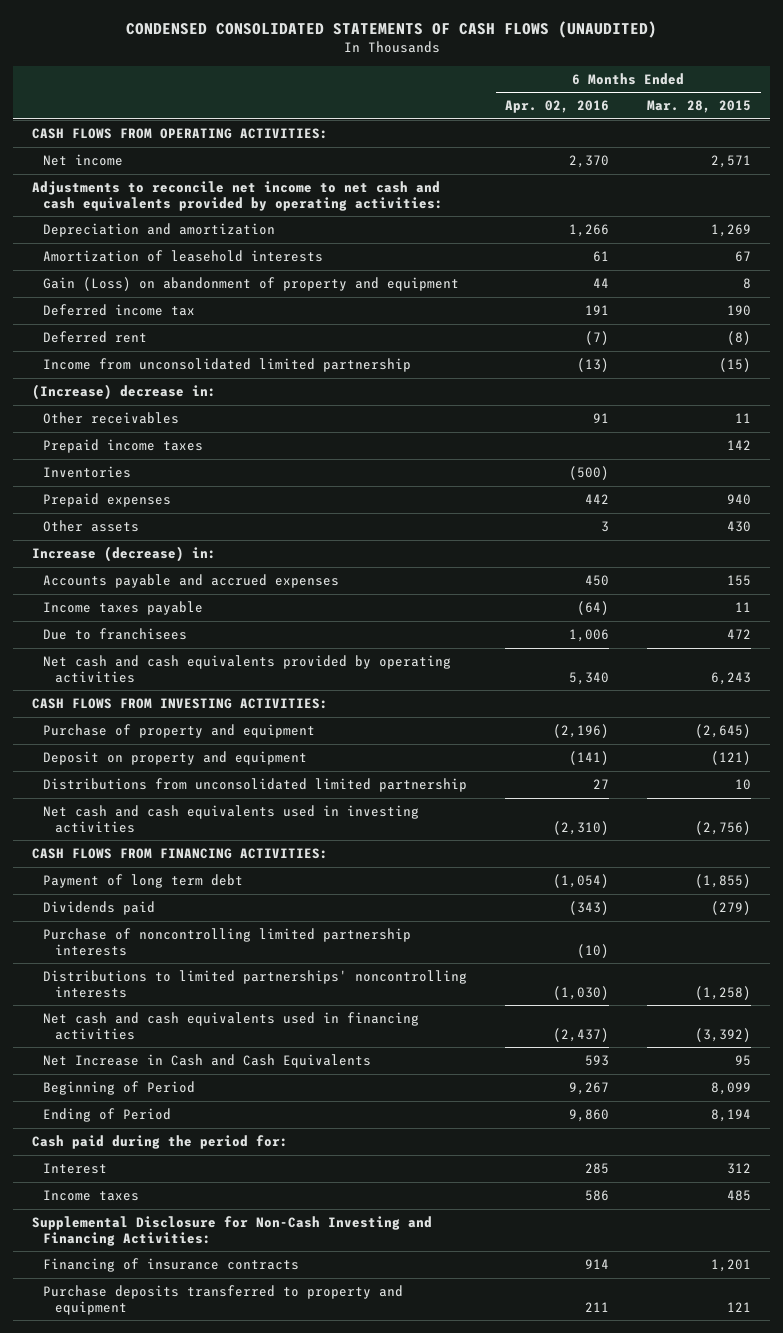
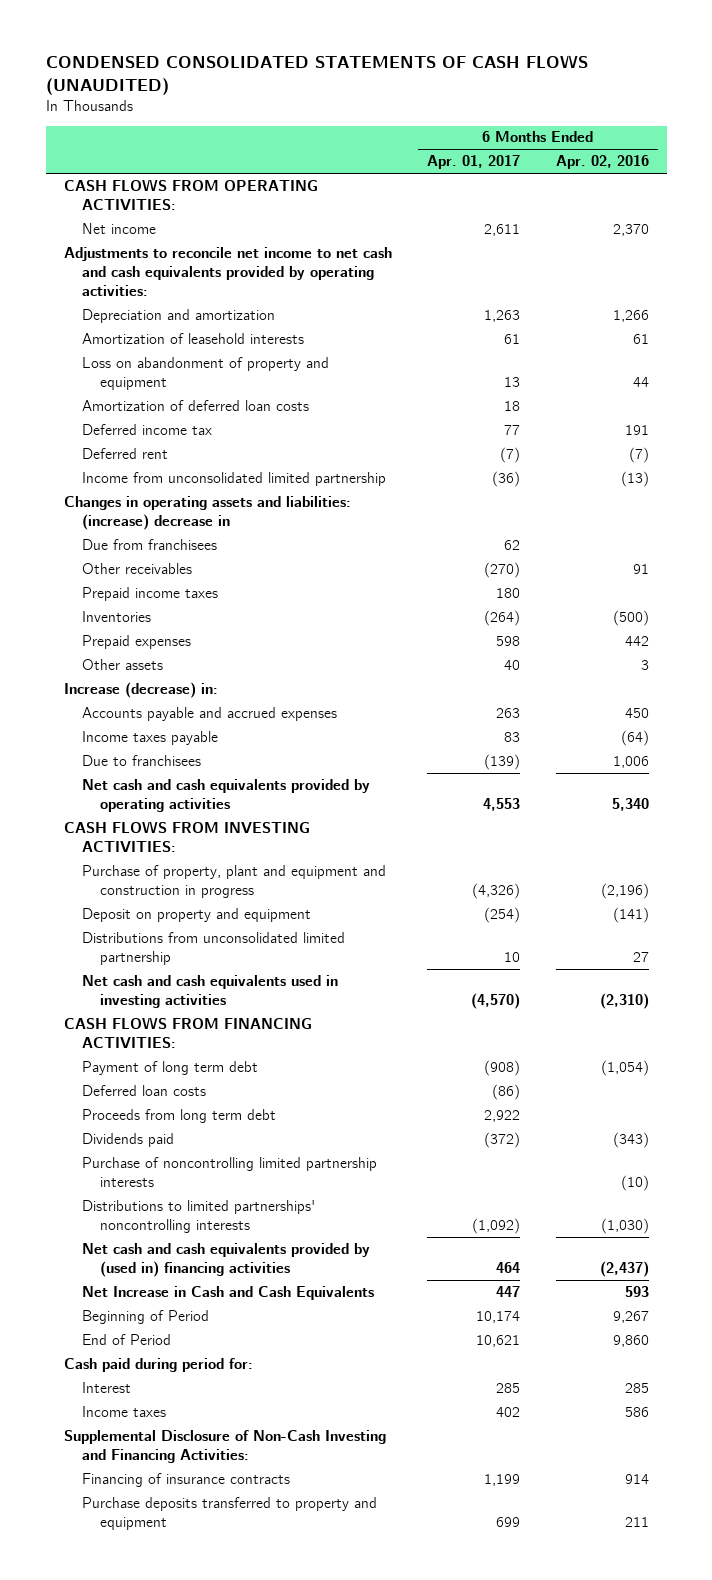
[647,100,752,114] Mar. 28, 2015 -> none
none -> [427,155,521,170] Apr. 01, 2017
[43,277,460,292] Gain (Loss) on abandonment of property and equipment -> [81,356,329,390] Loss on abandonment of property and equipment
none -> [81,399,309,411] Amortization of deferred loan costs
[31,384,216,401] (Increase) decrease in: -> none
none -> [63,495,351,530] Changes in operating assets and liabilities: (increase) decrease in
none -> [81,538,217,550] Due from franchisees
[43,724,316,739] Purchase of property and equipment -> [81,864,386,898] Purchase of property, plant and equipment and construction in progress
none -> [81,1084,206,1096] Deferred loan costs
none -> [81,1108,276,1123] Proceeds from long term debt
[43,1012,420,1040] Net cash and cash equivalents used in financing activities -> [81,1242,370,1277] Net cash and cash equivalents provided by (used in) financing activities
[43,1108,172,1123] Ending of Period -> [81,1333,171,1345] End of Period
[31,1135,288,1150] Cash paid during the period for: -> [63,1357,253,1372] Cash paid during period for:
[31,1216,432,1246] Supplemental Disclosure for Non-Cash Investing and Financing Activities: -> [63,1429,386,1463] Supplemental Disclosure of Non-Cash Investing and Financing Activities:

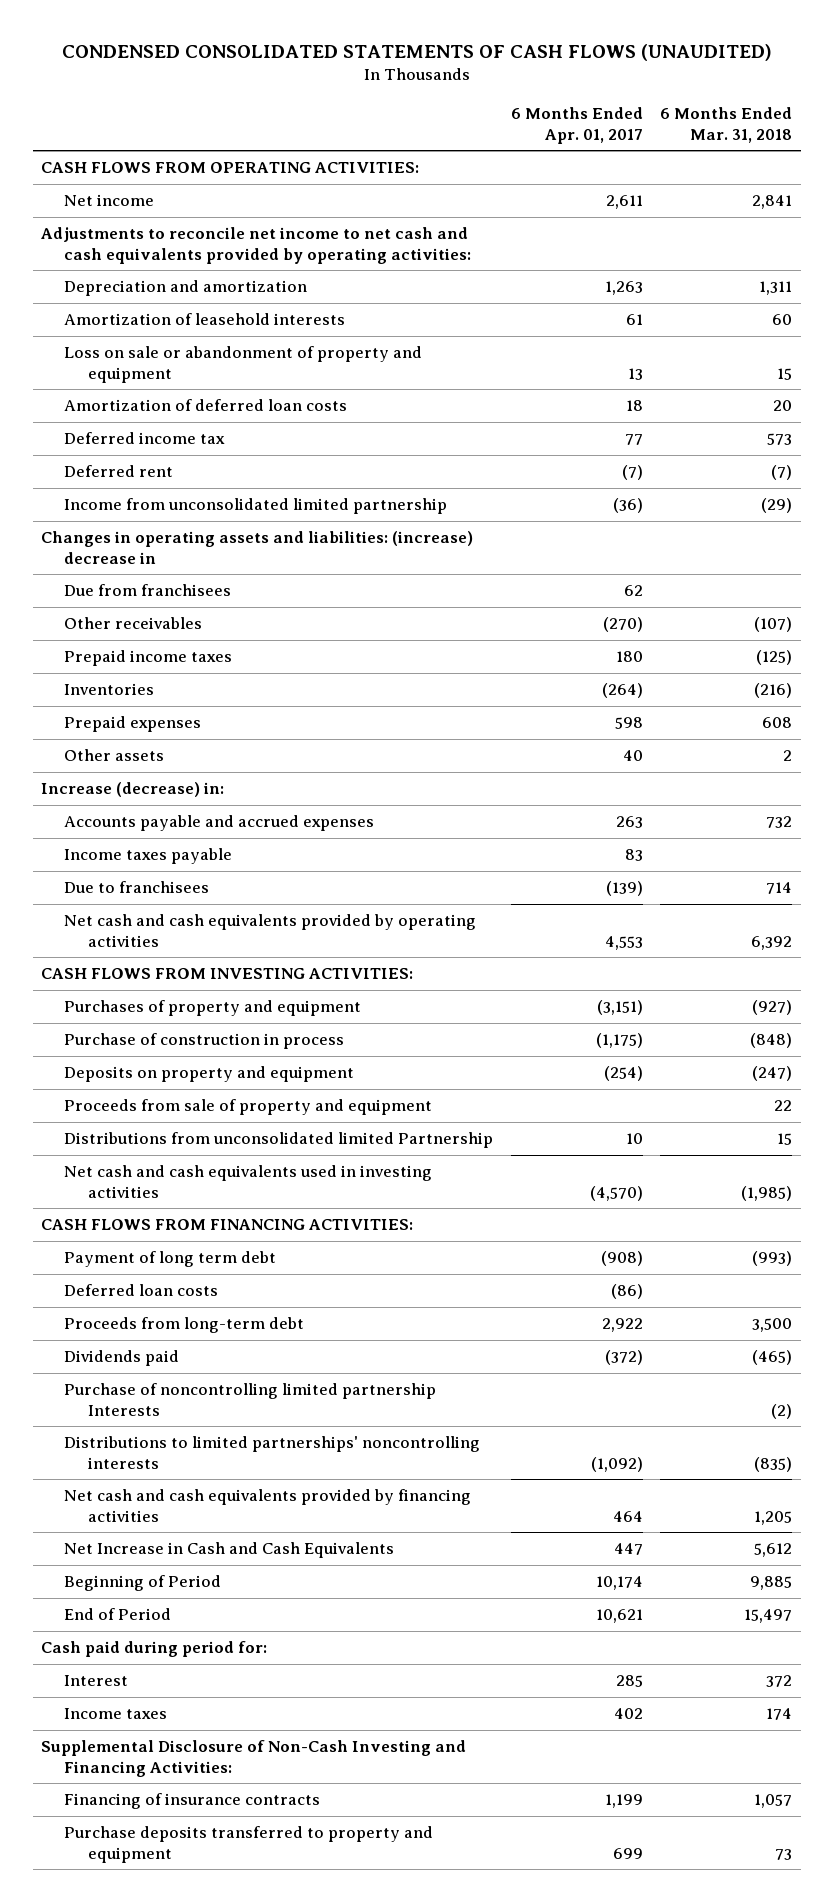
[555,155,649,170] Apr. 02, 2016 -> none
none -> [659,106,792,143] 6 Months Ended Mar. 31, 2018
[81,356,329,390] Loss on abandonment of property and equipment -> [64,345,423,383] Loss on sale or abandonment of property and equipment
[81,864,386,898] Purchase of property, plant and equipment and construction in progress -> none
none -> [64,999,362,1016] Purchases of property and equipment
none -> [64,1032,345,1049] Purchase of construction in process
[81,907,311,922] Deposit on property and equipment -> [64,1065,355,1082] Deposits on property and equipment
none -> [64,1098,433,1115] Proceeds from sale of property and equipment
[81,931,345,965] Distributions from unconsolidated limited partnership -> [64,1131,494,1148] Distributions from unconsolidated limited Partnership
[81,1108,276,1123] Proceeds from long term debt -> [64,1316,305,1333] Proceeds from long-term debt
[81,1156,377,1187] Purchase of noncontrolling limited partnership interests -> [64,1382,437,1416] Purchase of noncontrolling limited partnership Interests
[81,1242,370,1277] Net cash and cash equivalents provided by (used in) financing activities -> [64,1488,472,1522] Net cash and cash equivalents provided by financing activities

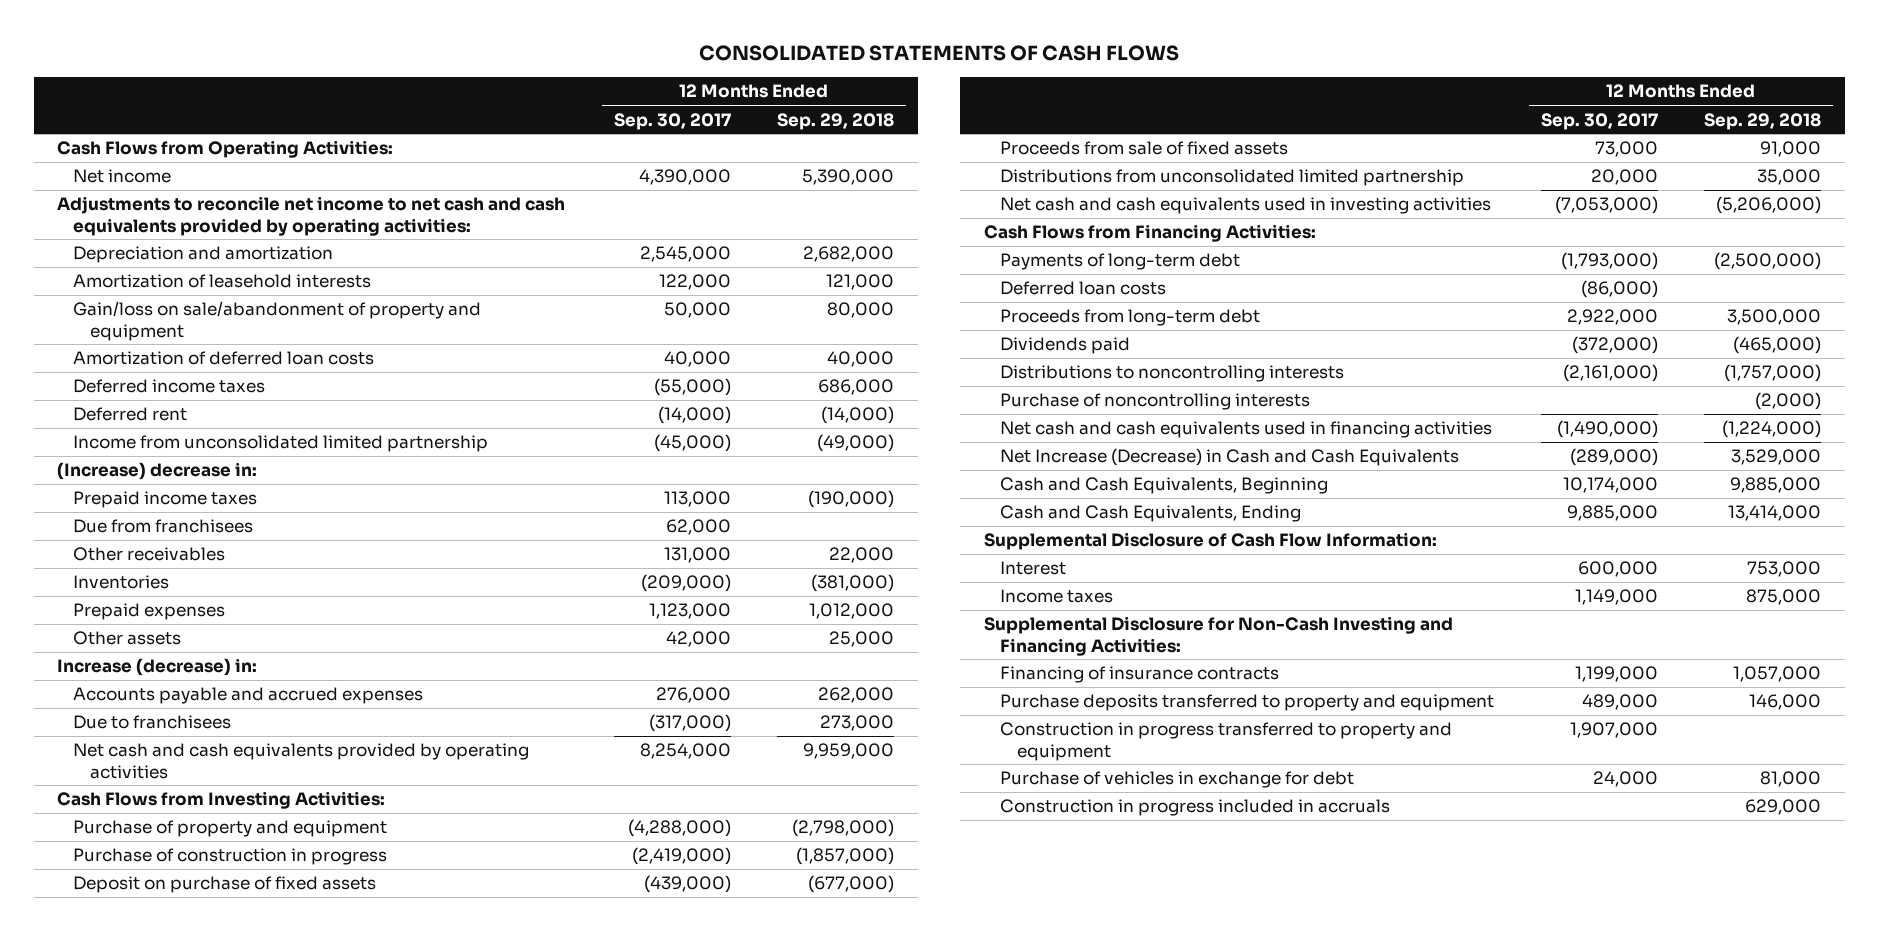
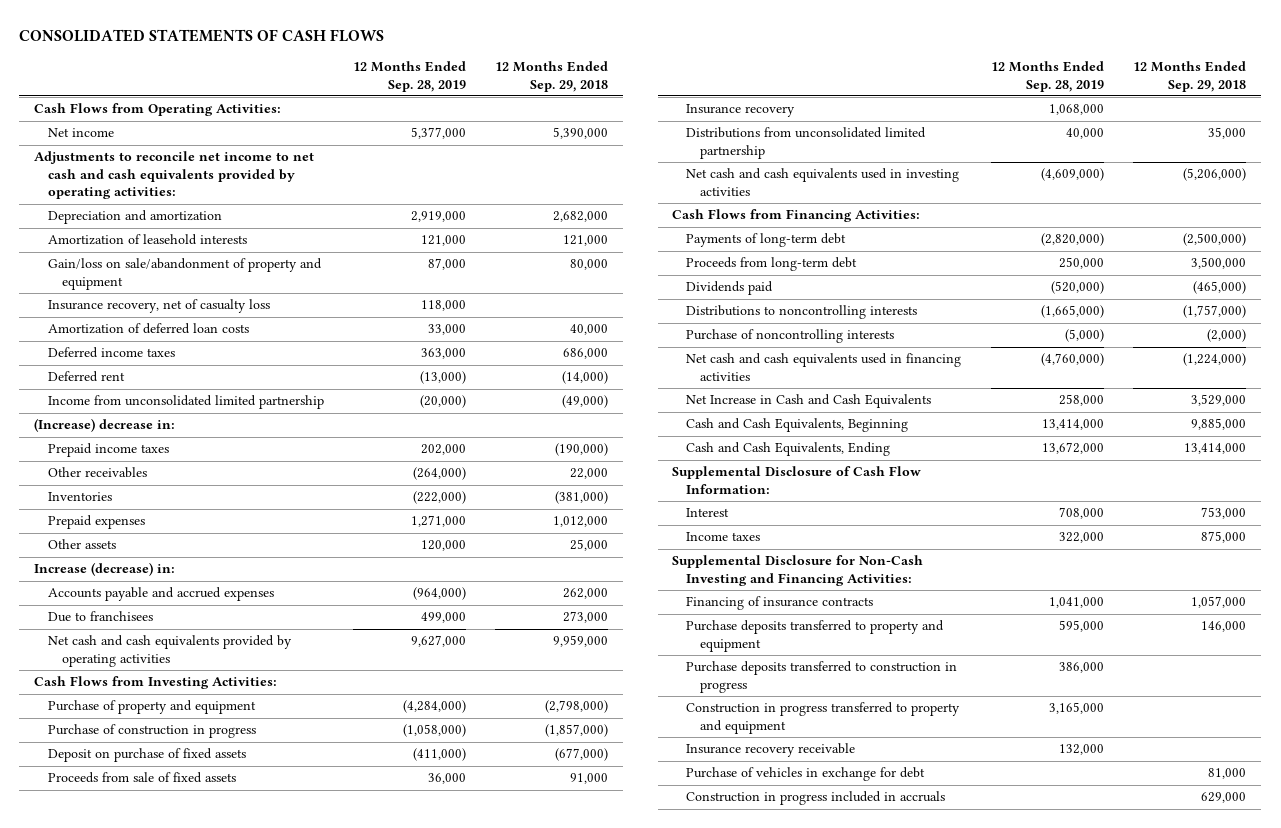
[613,112,731,130] Sep. 30, 2017 -> none
none -> [353,61,467,92] 12 Months Ended Sep. 28, 2019
none -> [47,299,270,314] Insurance recovery, net of casualty loss
[73,519,254,534] Due from franchisees -> none
none -> [685,104,795,118] Insurance recovery
[1000,281,1167,296] Deferred loan costs -> none
[1000,448,1460,467] Net Increase (Decrease) in Cash and Cash Equivalents -> [685,394,931,409] Net Increase in Cash and Cash Equivalents
none -> [685,661,957,693] Purchase deposits transferred to construction in progress
none -> [685,743,855,758] Insurance recovery receivable

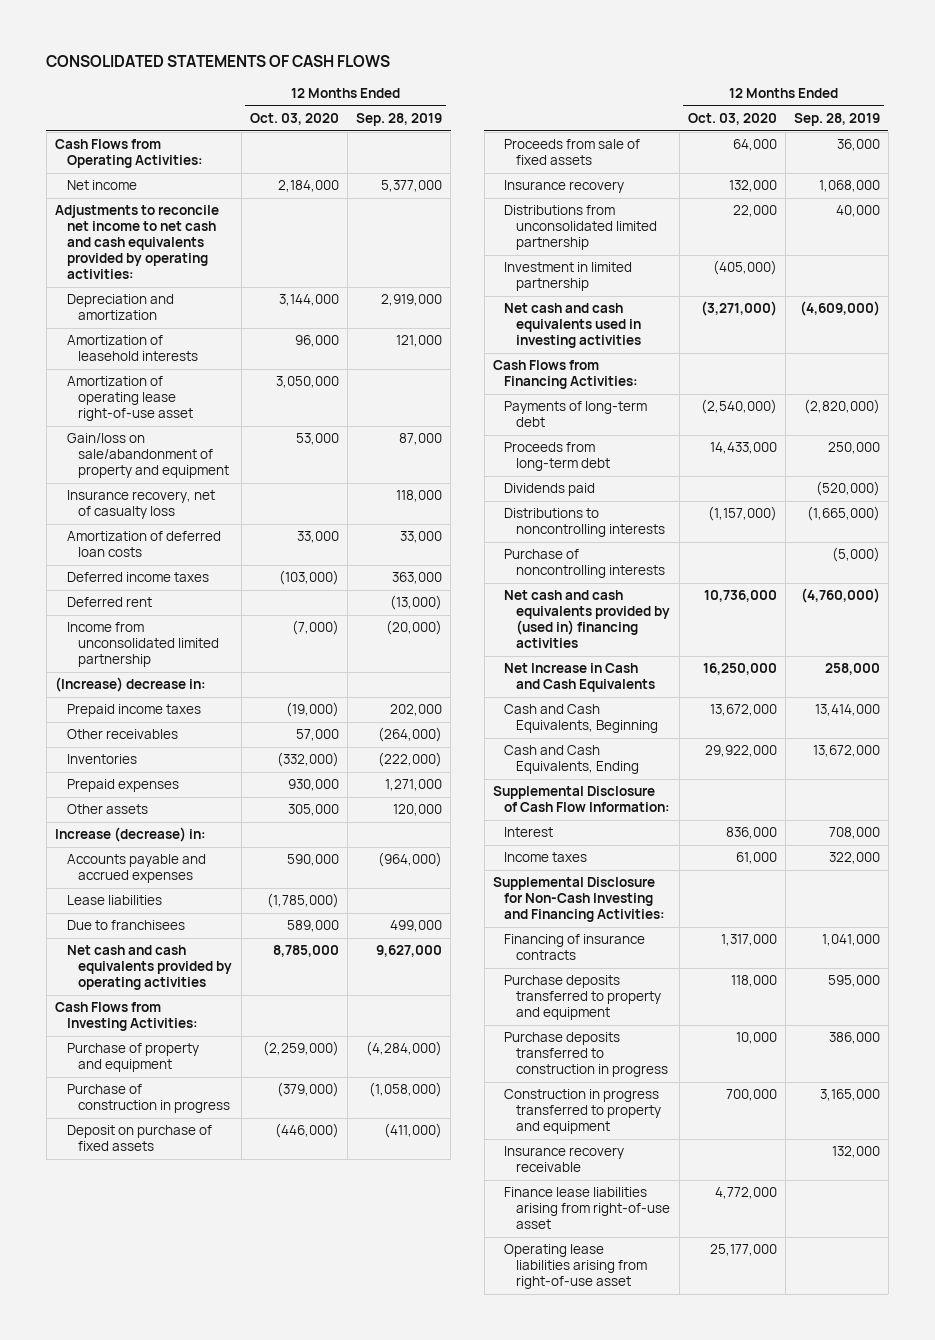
[495,61,609,92] 12 Months Ended Sep. 29, 2018 -> none
none -> [249,112,339,125] Oct. 03, 2020
none -> [66,376,194,422] Amortization of operating lease right-of-use asset
none -> [66,895,162,906] Lease liabilities
none -> [504,262,633,292] Investment in limited partnership
[685,353,961,381] Net cash and cash equivalents used in financing activities -> [504,590,671,649] Net cash and cash equivalents provided by (used in) financing activities
[685,767,925,782] Purchase of vehicles in exchange for debt -> none
[685,791,945,806] Construction in progress included in accruals -> none
none -> [504,1187,671,1230] Finance lease liabilities arising from right-of-use asset
none -> [504,1244,648,1290] Operating lease liabilities arising from right-of-use asset

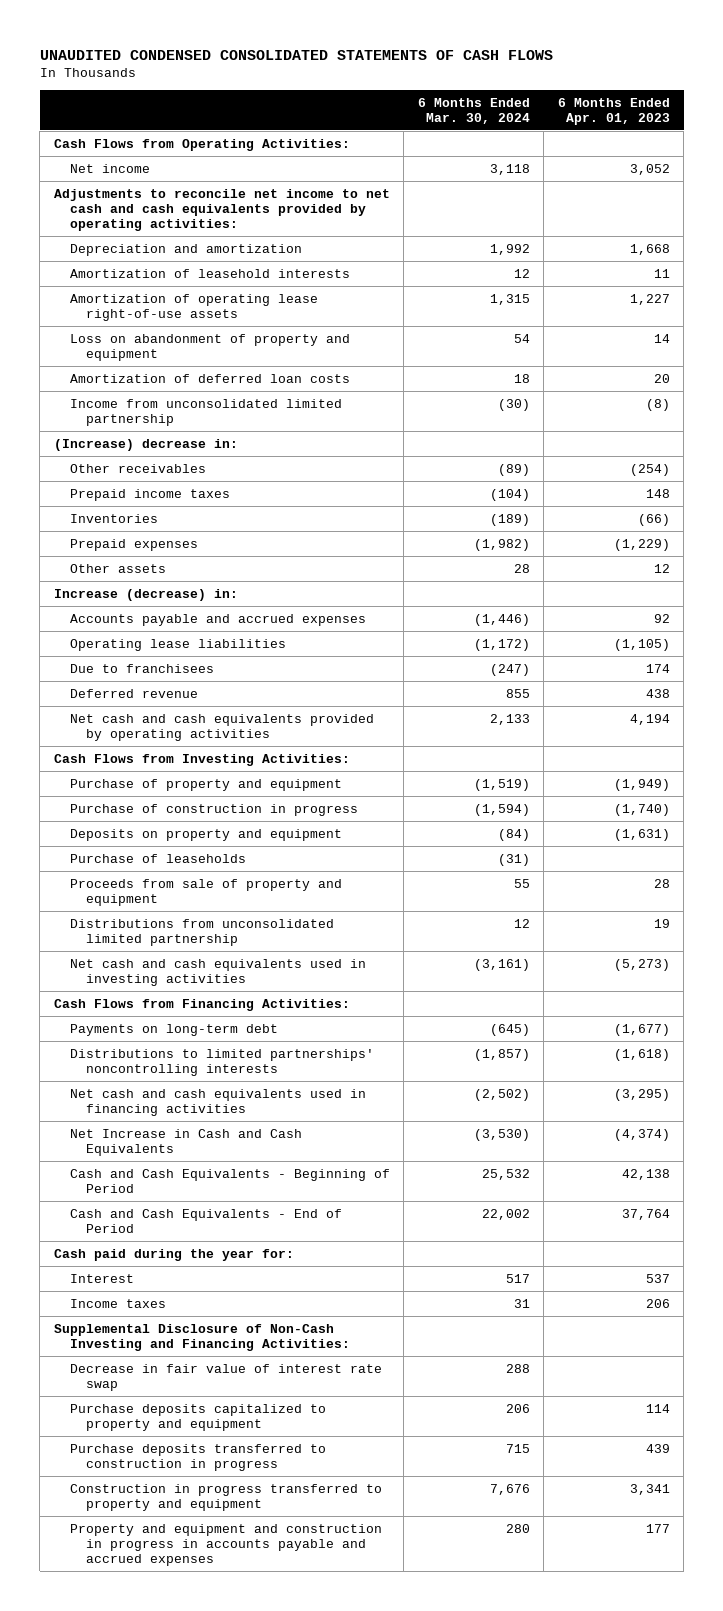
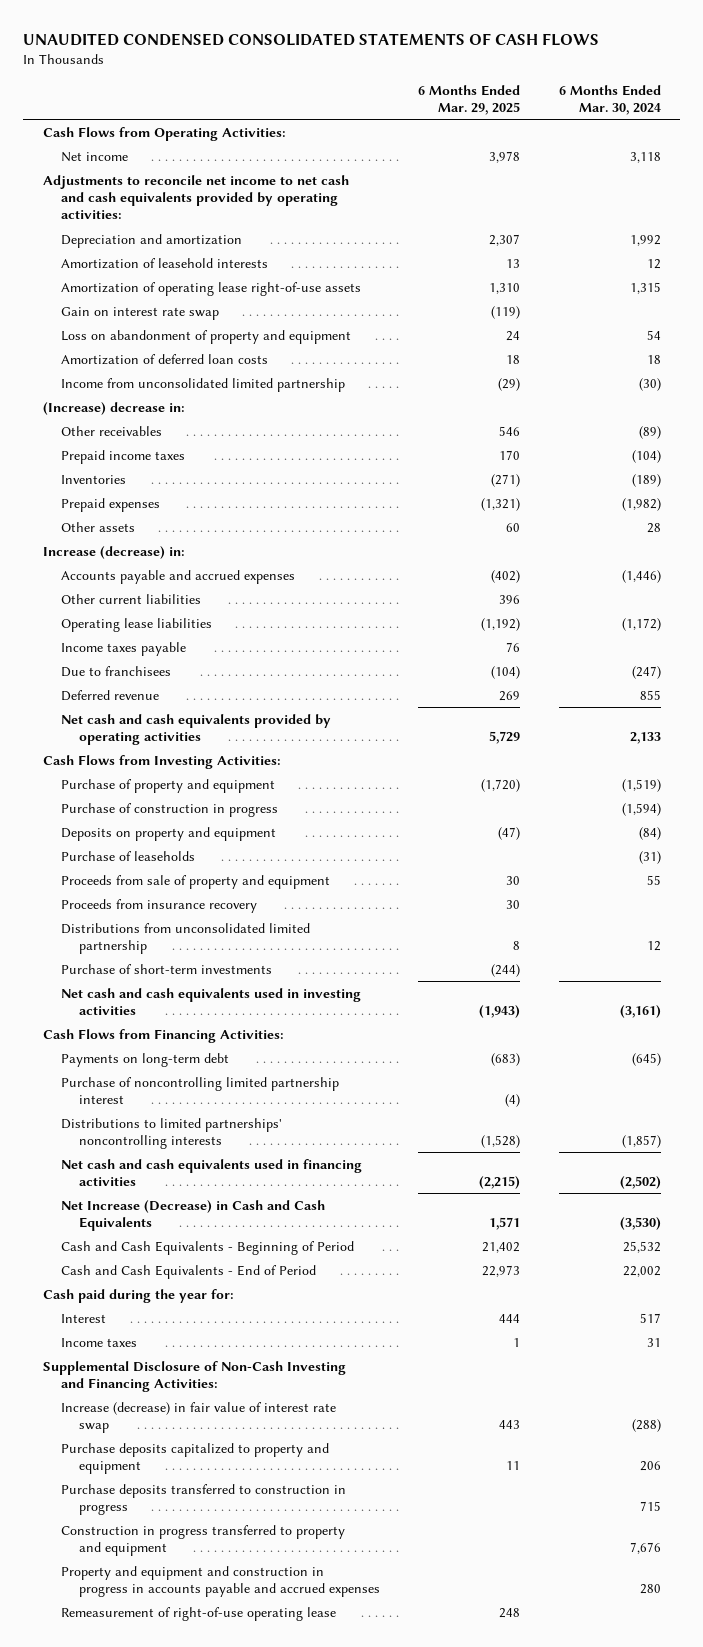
[557,97,670,125] 6 Months Ended Apr. 01, 2023 -> none
none -> [418,84,521,115] 6 Months Ended Mar. 29, 2025
none -> [60,306,219,320] Gain on interest rate swap
none -> [60,593,201,604] Other current liabilities
none -> [60,641,186,656] Income taxes payable
none -> [60,898,257,913] Proceeds from insurance recovery
none -> [60,963,272,974] Purchase of short-term investments
none -> [60,1076,339,1104] Purchase of noncontrolling limited partnership interest
[69,1128,302,1156] Net Increase in Cash and Cash Equivalents -> [60,1199,325,1231] Net Increase (Decrease) in Cash and Cash Equivalents
[69,1363,382,1391] Decrease in fair value of interest rate swap -> [60,1401,336,1433] Increase (decrease) in fair value of interest rate swap
[505,1363,530,1373] 288 -> [631,1418,661,1432] (288)
none -> [60,1606,336,1621] Remeasurement of right-of-use operating lease

